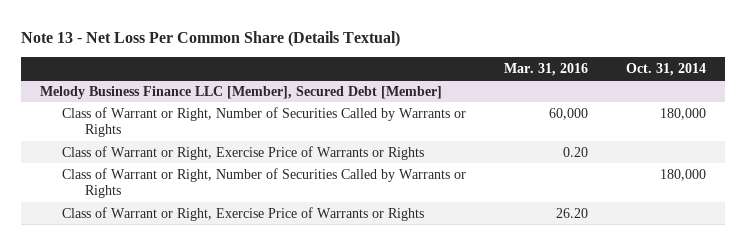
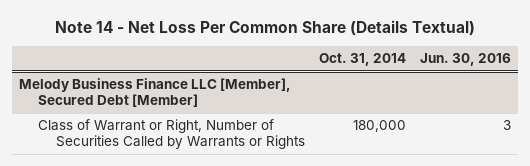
[21,31,401,48] Note 13 - Net Loss Per Common Share (Details Textual) -> [55,19,476,36] Note 14 - Net Loss Per Common Share (Details Textual)
[504,62,589,76] Mar. 31, 2016 -> none
none -> [420,53,512,67] Jun. 30, 2016
[62,145,425,160] Class of Warrant or Right, Exercise Price of Warrants or Rights -> none
[62,167,467,199] Class of Warrant or Right, Number of Securities Called by Warrants or Rights -> none
[62,206,425,221] Class of Warrant or Right, Exercise Price of Warrants or Rights -> none

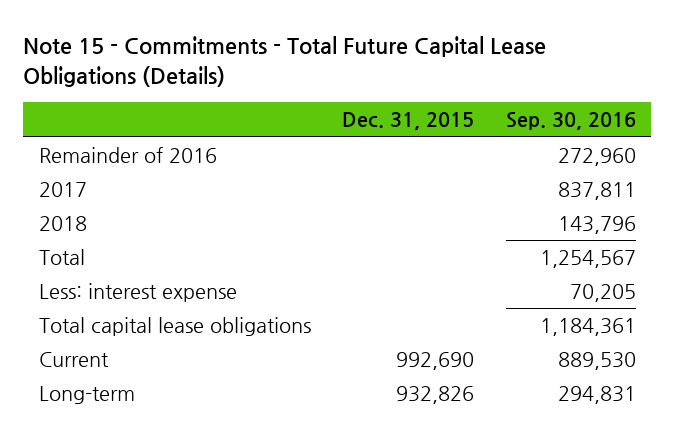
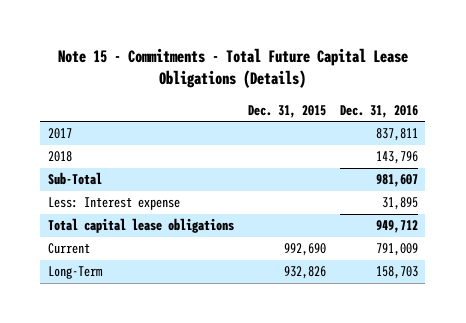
[505,112,636,131] Sep. 30, 2016 -> none
none -> [339,104,418,118] Dec. 31, 2016
[38,146,217,163] Remainder of 2016 -> none
[38,248,85,265] Total -> [47,172,102,186] Sub-Total
[38,282,237,302] Less: interest expense -> [47,197,180,211] Less: Interest expense
[38,385,135,404] Long-term -> [47,266,103,280] Long-Term

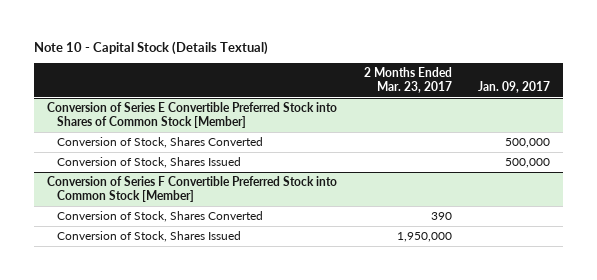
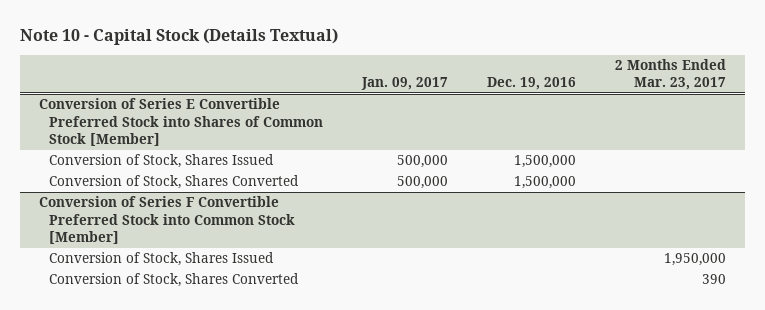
none -> [486,77,576,91] Dec. 19, 2016
[57,136,264,148] Conversion of Stock, Shares Converted -> [48,175,299,190] Conversion of Stock, Shares Converted
[57,210,264,222] Conversion of Stock, Shares Converted -> [48,273,299,288] Conversion of Stock, Shares Converted

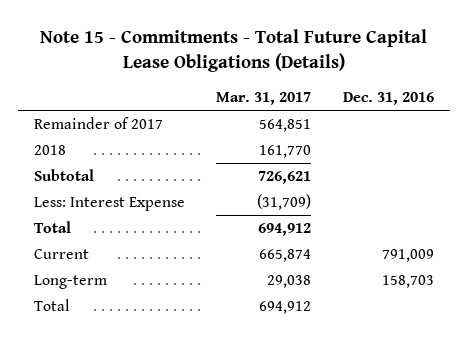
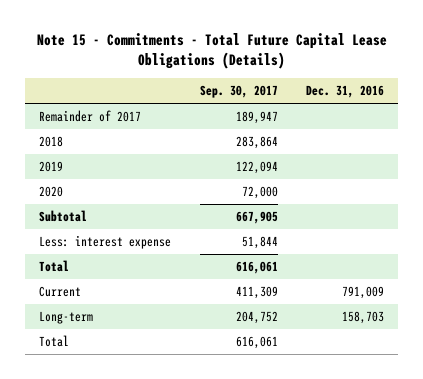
[216,91,312,105] Mar. 31, 2017 -> none
none -> [199,85,278,99] Sep. 30, 2017
none -> [39,161,64,173] 2019
none -> [39,186,64,198] 2020
[33,197,185,212] Less: Interest Expense -> [39,235,172,250] Less: interest expense

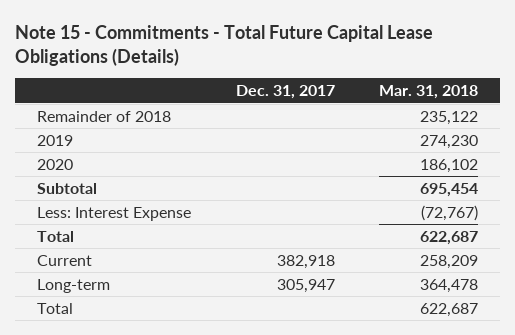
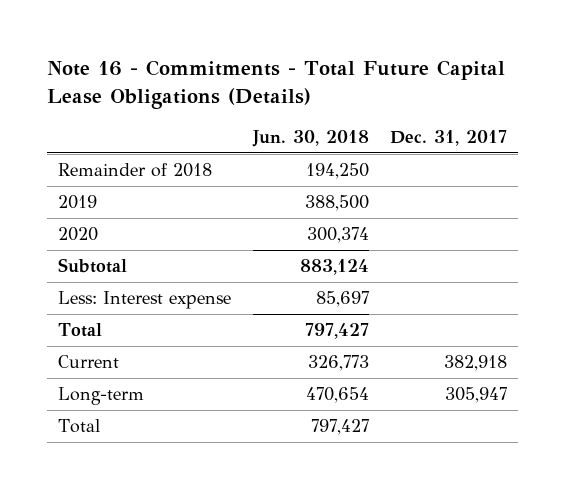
[15,25,434,67] Note 15 - Commitments - Total Future Capital Lease Obligations (Details) -> [46,59,505,109] Note 16 - Commitments - Total Future Capital Lease Obligations (Details)
[378,85,478,100] Mar. 31, 2018 -> none
none -> [251,129,369,147] Jun. 30, 2018
[37,206,192,221] Less: Interest Expense -> [57,291,231,310] Less: Interest expense

